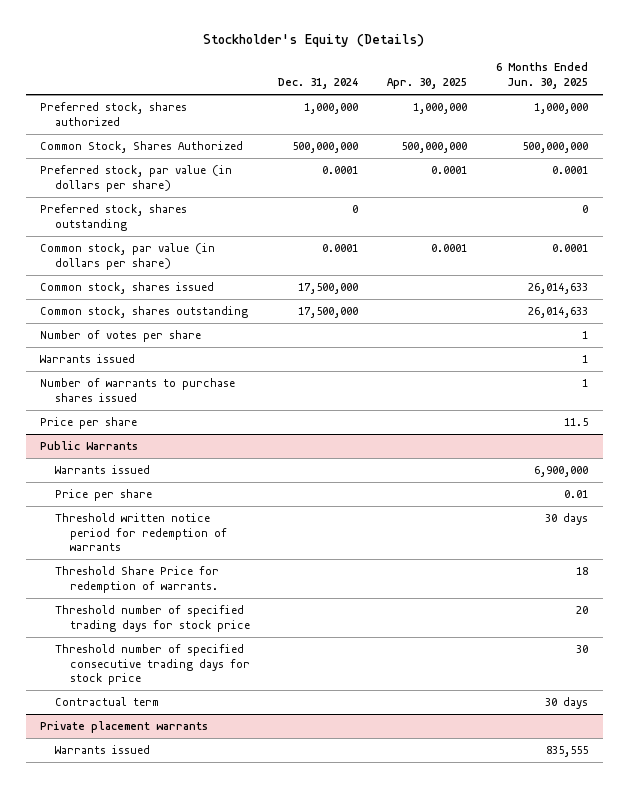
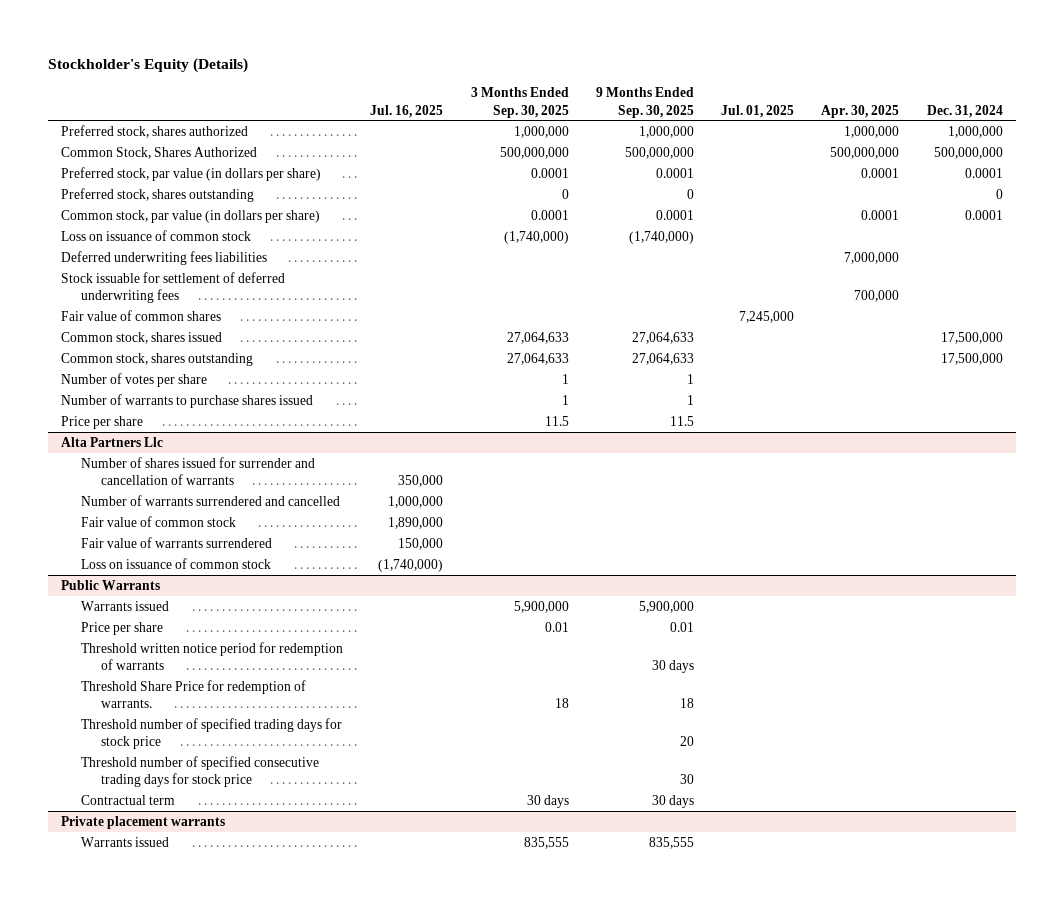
[496,62,589,90] 6 Months Ended Jun. 30, 2025 -> none
none -> [370,104,444,118] Jul. 16, 2025
none -> [470,87,569,118] 3 Months Ended Sep. 30, 2025
none -> [595,87,694,118] 9 Months Ended Sep. 30, 2025
none -> [721,104,795,118] Jul. 01, 2025
none -> [61,229,252,241] Loss on issuance of common stock
none -> [61,250,268,265] Deferred underwriting fees liabilities
none -> [61,271,286,303] Stock issuable for settlement of deferred underwriting fees
none -> [61,309,222,321] Fair value of common shares
[40,353,136,363] Warrants issued -> none
none -> [61,436,164,447] Alta Partners Llc
none -> [81,456,316,485] Number of shares issued for surrender and cancellation of warrants
none -> [81,494,341,506] Number of warrants surrendered and cancelled
none -> [81,515,237,527] Fair value of common stock
none -> [81,536,273,548] Fair value of warrants surrendered
none -> [81,557,272,569] Loss on issuance of common stock

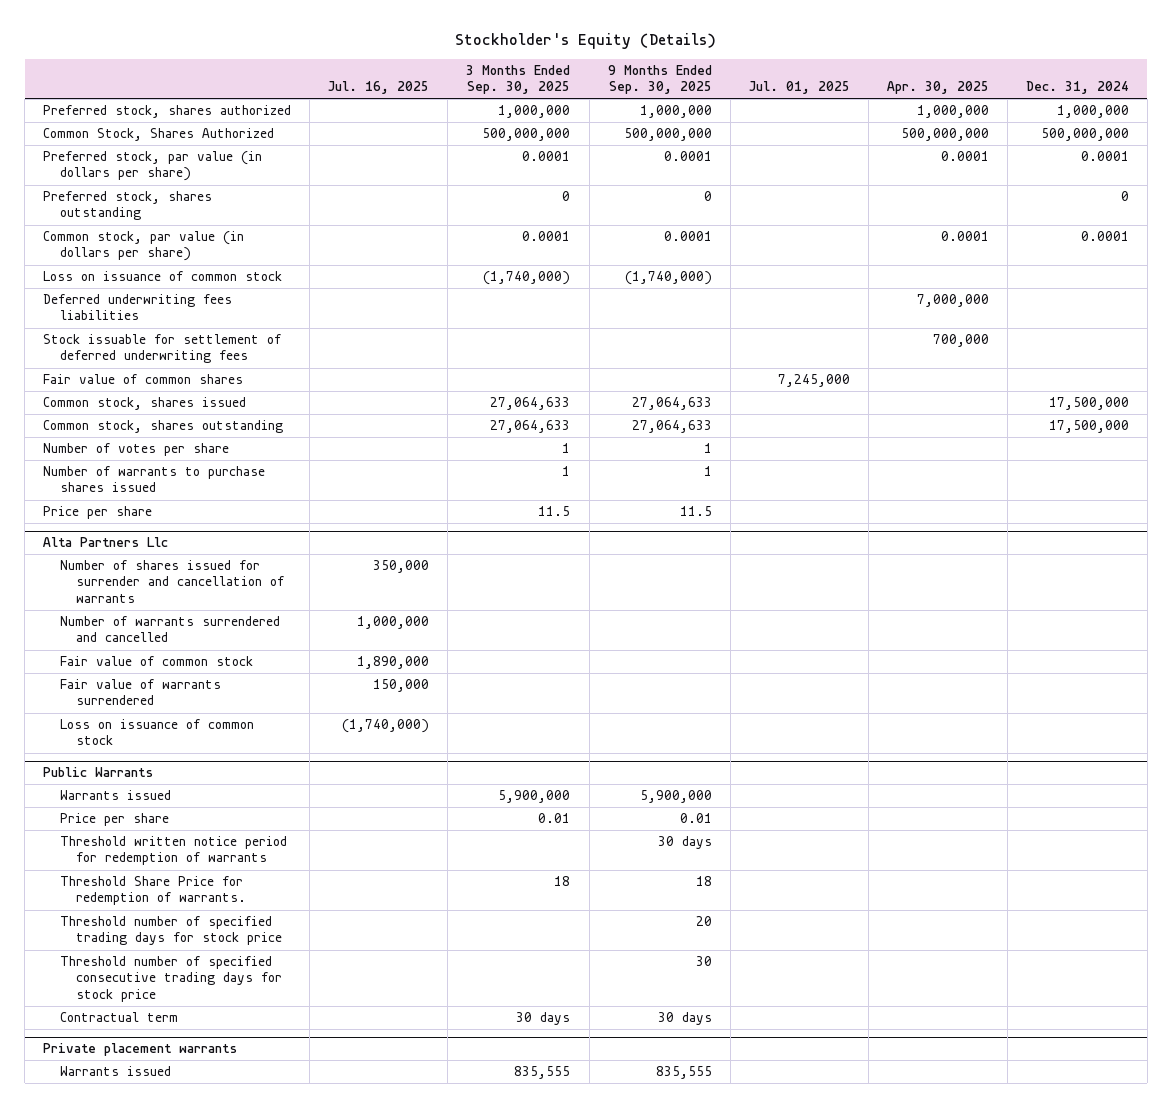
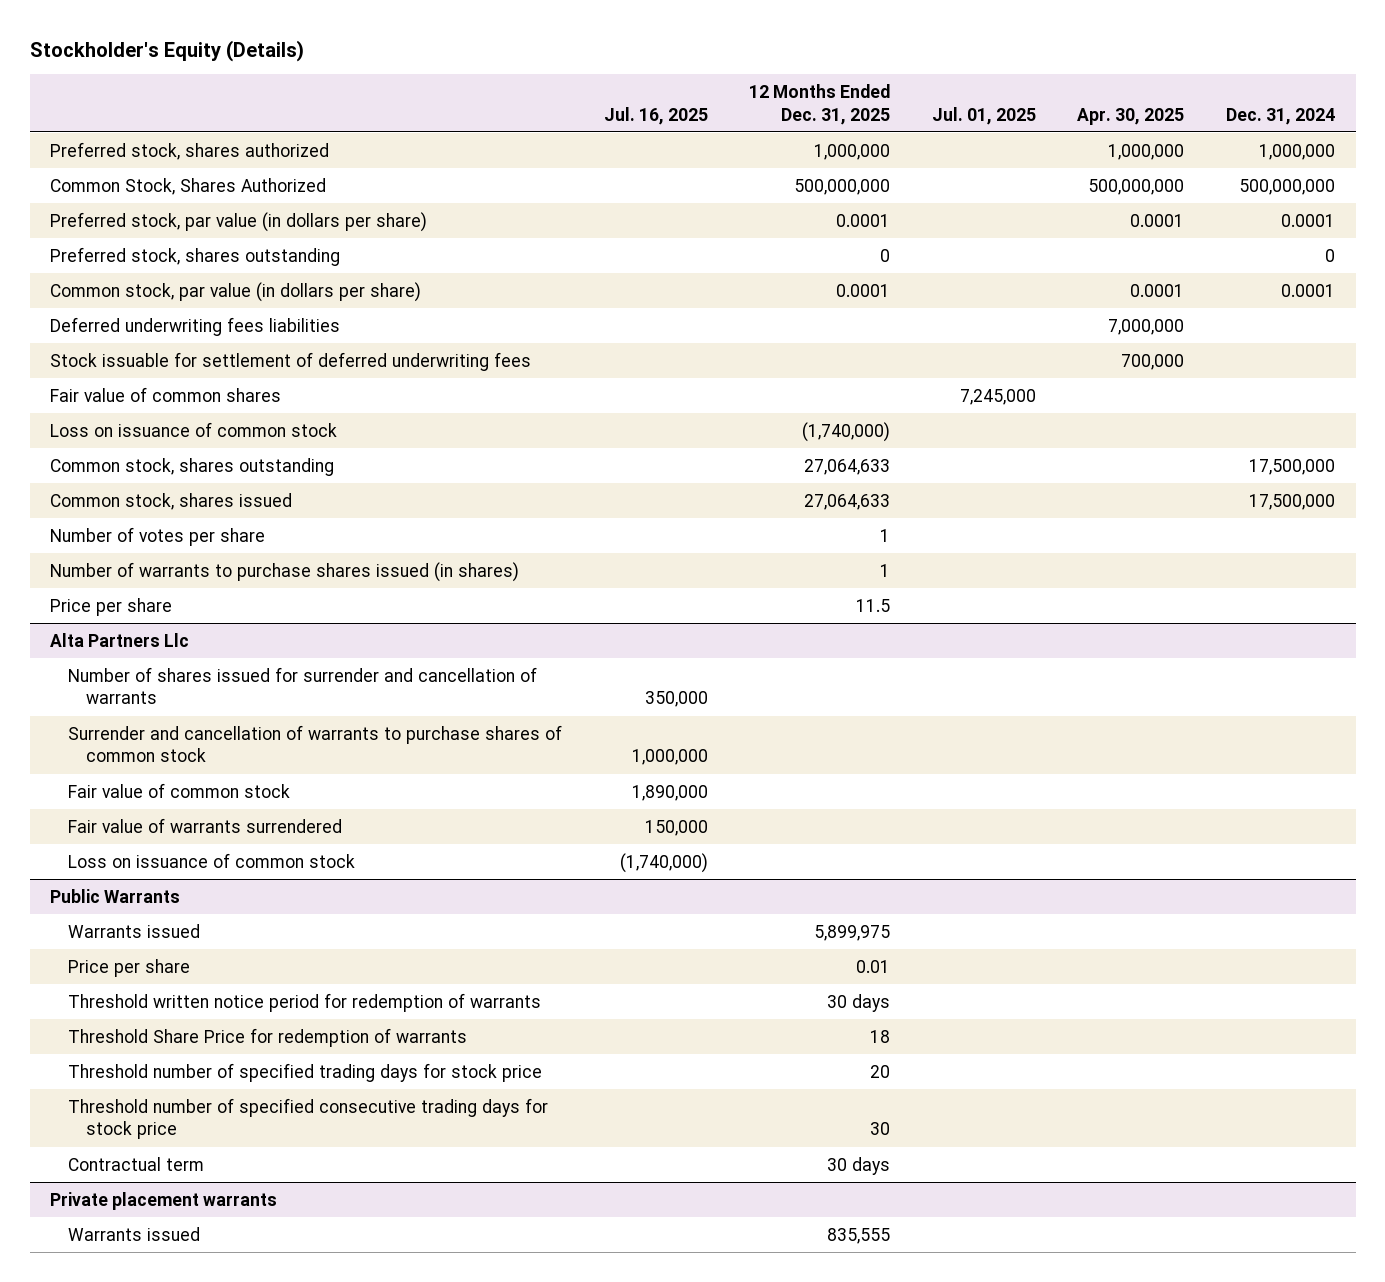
[466,64,571,95] 3 Months Ended Sep. 30, 2025 -> none
[607,64,712,95] 9 Months Ended Sep. 30, 2025 -> none
none -> [749,83,891,125] 12 Months Ended Dec. 31, 2025
[43,271,283,282] Loss on issuance of common stock -> [50,421,338,437] Loss on issuance of common stock
[43,397,247,411] Common stock, shares issued -> [50,492,293,510] Common stock, shares issued
[43,466,266,493] Number of warrants to purchase shares issued -> [50,561,520,582] Number of warrants to purchase shares issued (in shares)
[59,616,280,643] Number of warrants surrendered and cancelled -> [68,724,563,763] Surrender and cancellation of warrants to purchase shares of common stock
[59,876,247,906] Threshold Share Price for redemption of warrants. -> [68,1027,468,1047] Threshold Share Price for redemption of warrants

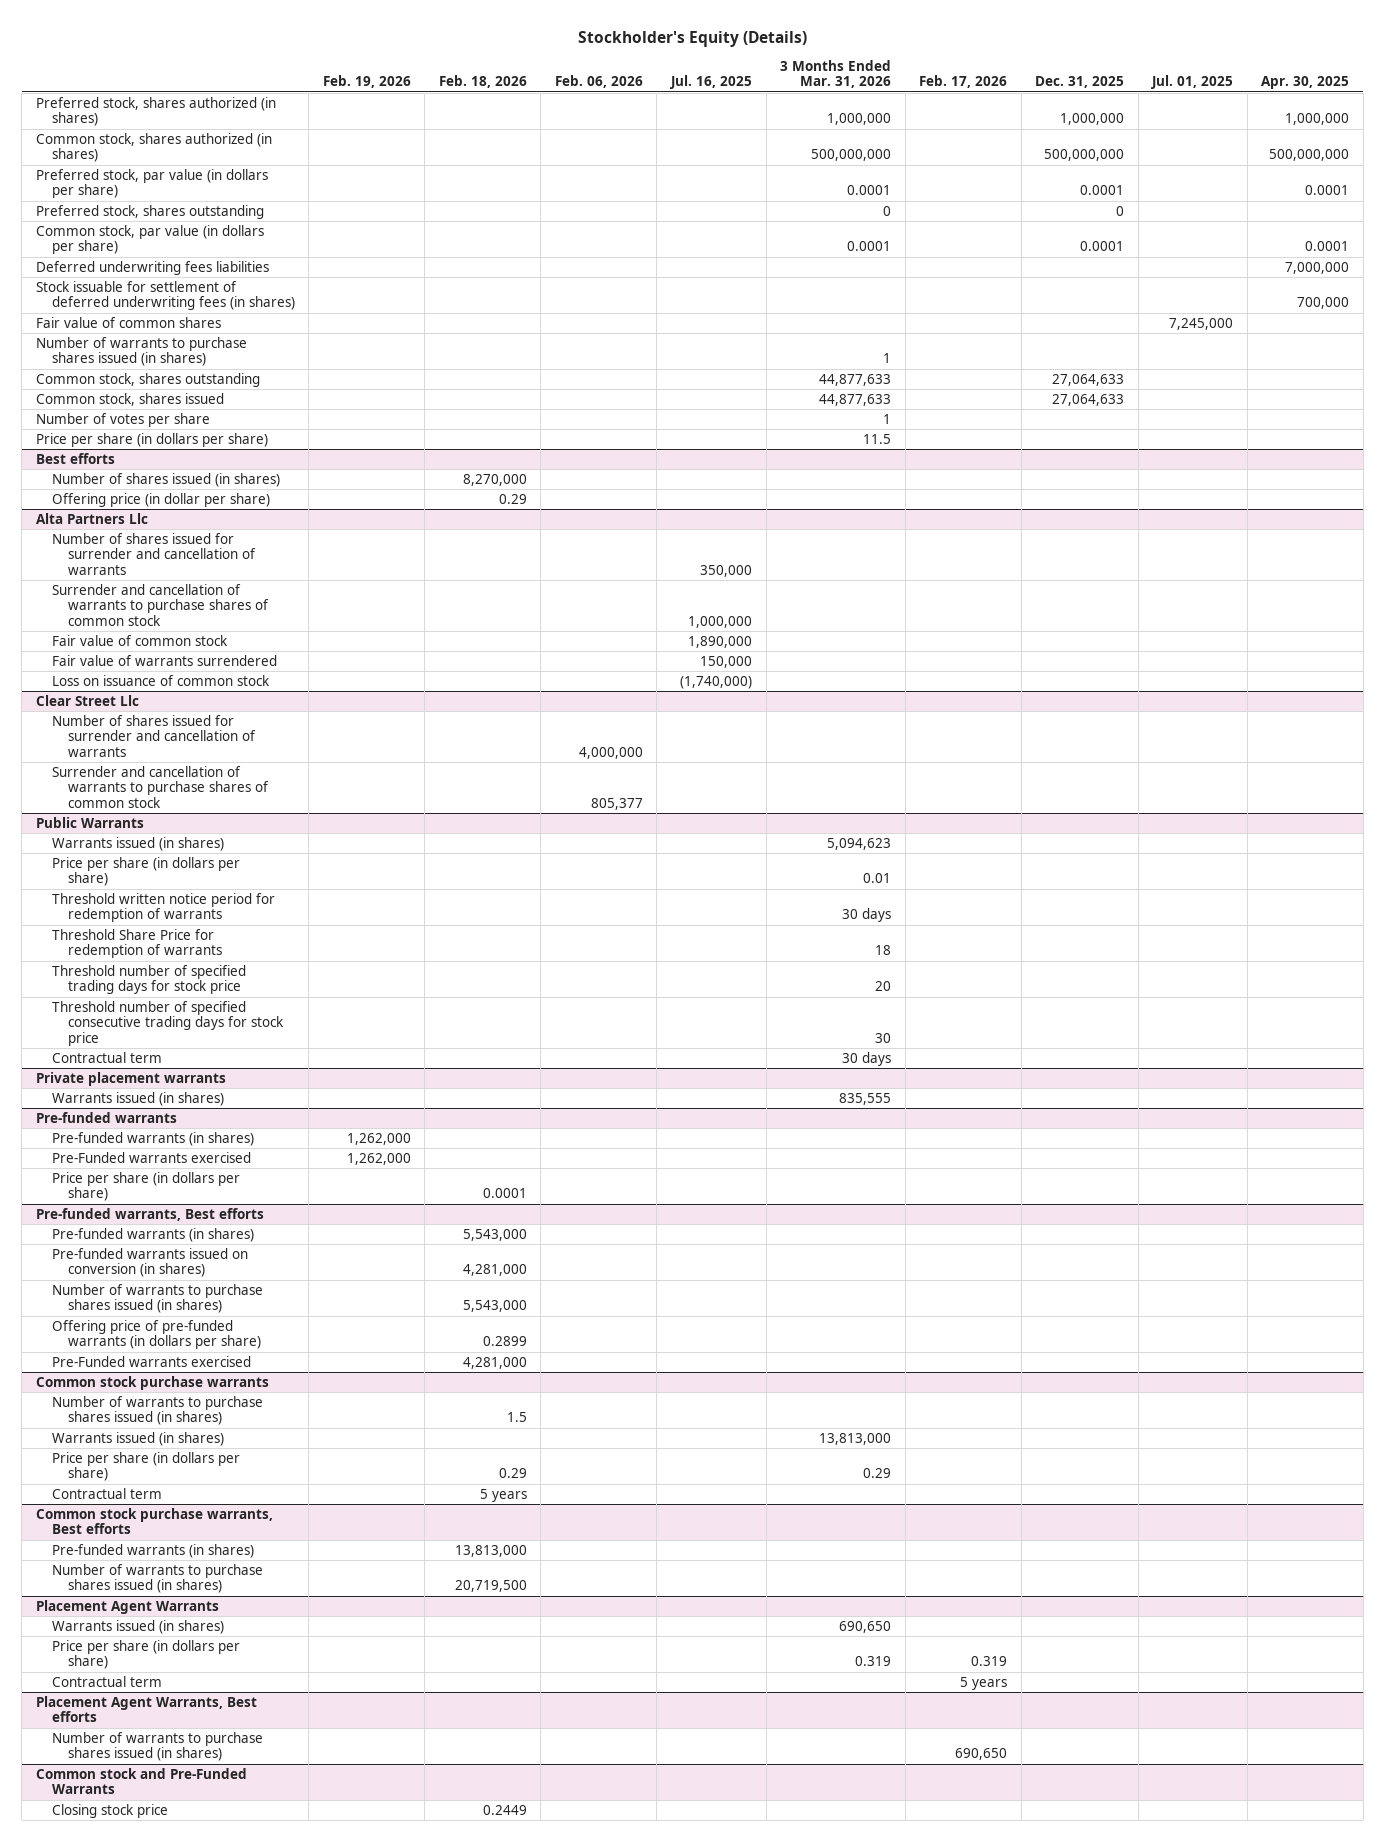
[749,83,891,125] 12 Months Ended Dec. 31, 2025 -> none
[1225,107,1335,125] Dec. 31, 2024 -> none
none -> [322,75,411,89] Feb. 19, 2026
none -> [438,75,527,89] Feb. 18, 2026
none -> [554,75,643,89] Feb. 06, 2026
none -> [780,59,892,89] 3 Months Ended Mar. 31, 2026
none -> [919,75,1008,89] Feb. 17, 2026
none -> [1035,76,1125,89] Dec. 31, 2025
[50,141,330,160] Preferred stock, shares authorized -> [35,96,276,127] Preferred stock, shares authorized (in shares)
[50,177,327,195] Common Stock, Shares Authorized -> [35,132,272,163] Common stock, shares authorized (in shares)
[50,351,532,371] Stock issuable for settlement of deferred underwriting fees -> [35,280,295,311] Stock issuable for settlement of deferred underwriting fees (in shares)
[50,421,338,437] Loss on issuance of common stock -> none
[50,561,520,582] Number of warrants to purchase shares issued (in shares) -> [35,336,247,367] Number of warrants to purchase shares issued (in shares)
[50,597,173,616] Price per share -> [35,432,268,447] Price per share (in dollars per share)
none -> [35,452,115,464] Best efforts
none -> [51,472,280,487] Number of shares issued (in shares)
none -> [51,492,270,507] Offering price (in dollar per share)
none -> [35,694,139,706] Clear Street Llc
none -> [51,714,256,758] Number of shares issued for surrender and cancellation of warrants
none -> [51,765,269,809] Surrender and cancellation of warrants to purchase shares of common stock
[68,923,201,938] Warrants issued -> [51,836,224,851] Warrants issued (in shares)
[68,958,191,977] Price per share -> [51,856,240,887] Price per share (in dollars per share)
[68,1226,201,1241] Warrants issued -> [51,1091,224,1106] Warrants issued (in shares)
none -> [35,1111,177,1123] Pre-funded warrants
none -> [51,1131,254,1146] Pre-funded warrants (in shares)
none -> [51,1151,251,1163] Pre-Funded warrants exercised
none -> [51,1171,240,1202] Price per share (in dollars per share)
none -> [35,1207,264,1221] Pre-funded warrants, Best efforts
none -> [51,1227,254,1242] Pre-funded warrants (in shares)
none -> [51,1247,248,1278] Pre-funded warrants issued on conversion (in shares)
none -> [51,1283,263,1314] Number of warrants to purchase shares issued (in shares)
none -> [51,1319,261,1350] Offering price of pre-funded warrants (in dollars per share)
none -> [51,1355,251,1367] Pre-Funded warrants exercised
none -> [35,1375,269,1390] Common stock purchase warrants
none -> [51,1395,263,1426] Number of warrants to purchase shares issued (in shares)
none -> [51,1431,224,1446] Warrants issued (in shares)
none -> [51,1451,240,1482] Price per share (in dollars per share)
none -> [51,1487,162,1499] Contractual term
none -> [35,1507,273,1535] Common stock purchase warrants, Best efforts
none -> [51,1543,254,1558] Pre-funded warrants (in shares)
none -> [51,1563,263,1594] Number of warrants to purchase shares issued (in shares)
none -> [35,1599,219,1614] Placement Agent Warrants
none -> [51,1619,224,1634] Warrants issued (in shares)
none -> [51,1639,240,1670] Price per share (in dollars per share)
none -> [51,1675,162,1687] Contractual term
none -> [35,1695,257,1723] Placement Agent Warrants, Best efforts
none -> [51,1731,263,1762] Number of warrants to purchase shares issued (in shares)
none -> [35,1767,247,1795] Common stock and Pre-Funded Warrants
none -> [51,1803,168,1818] Closing stock price

